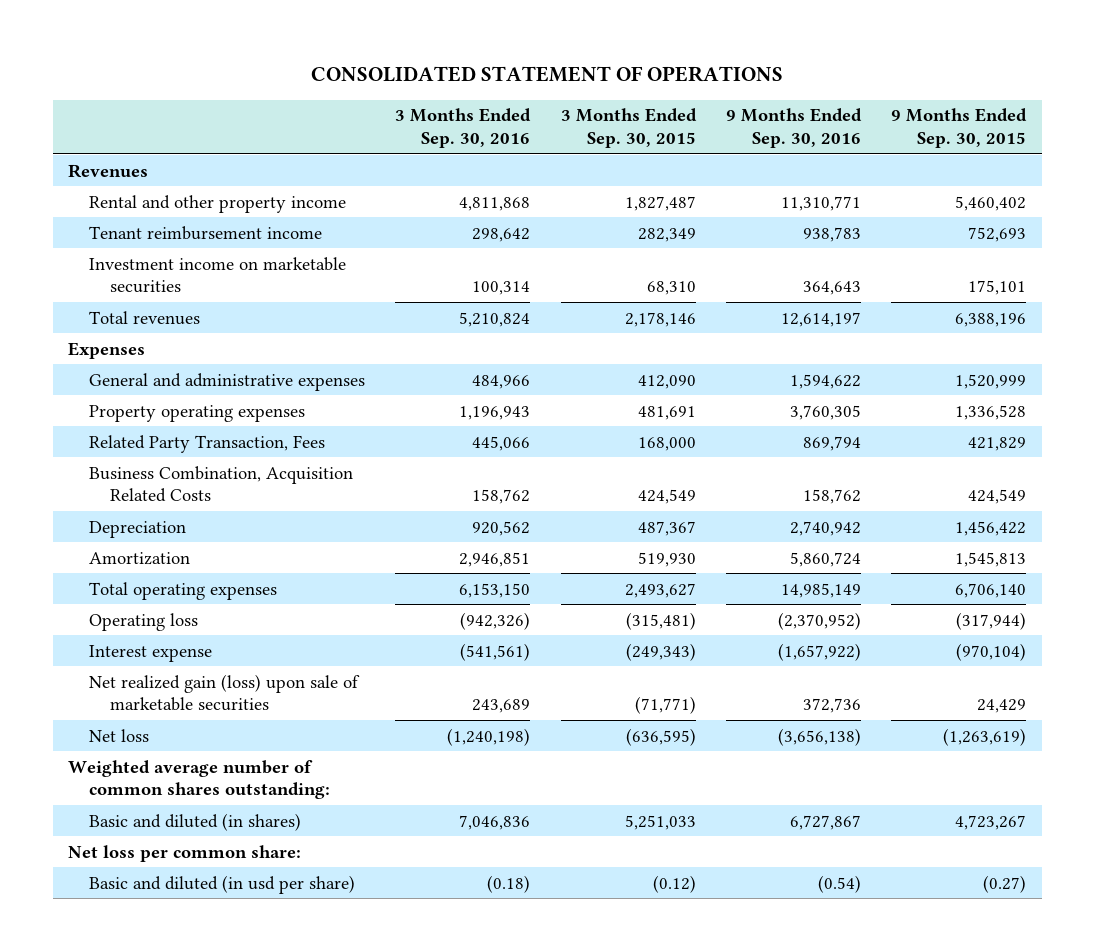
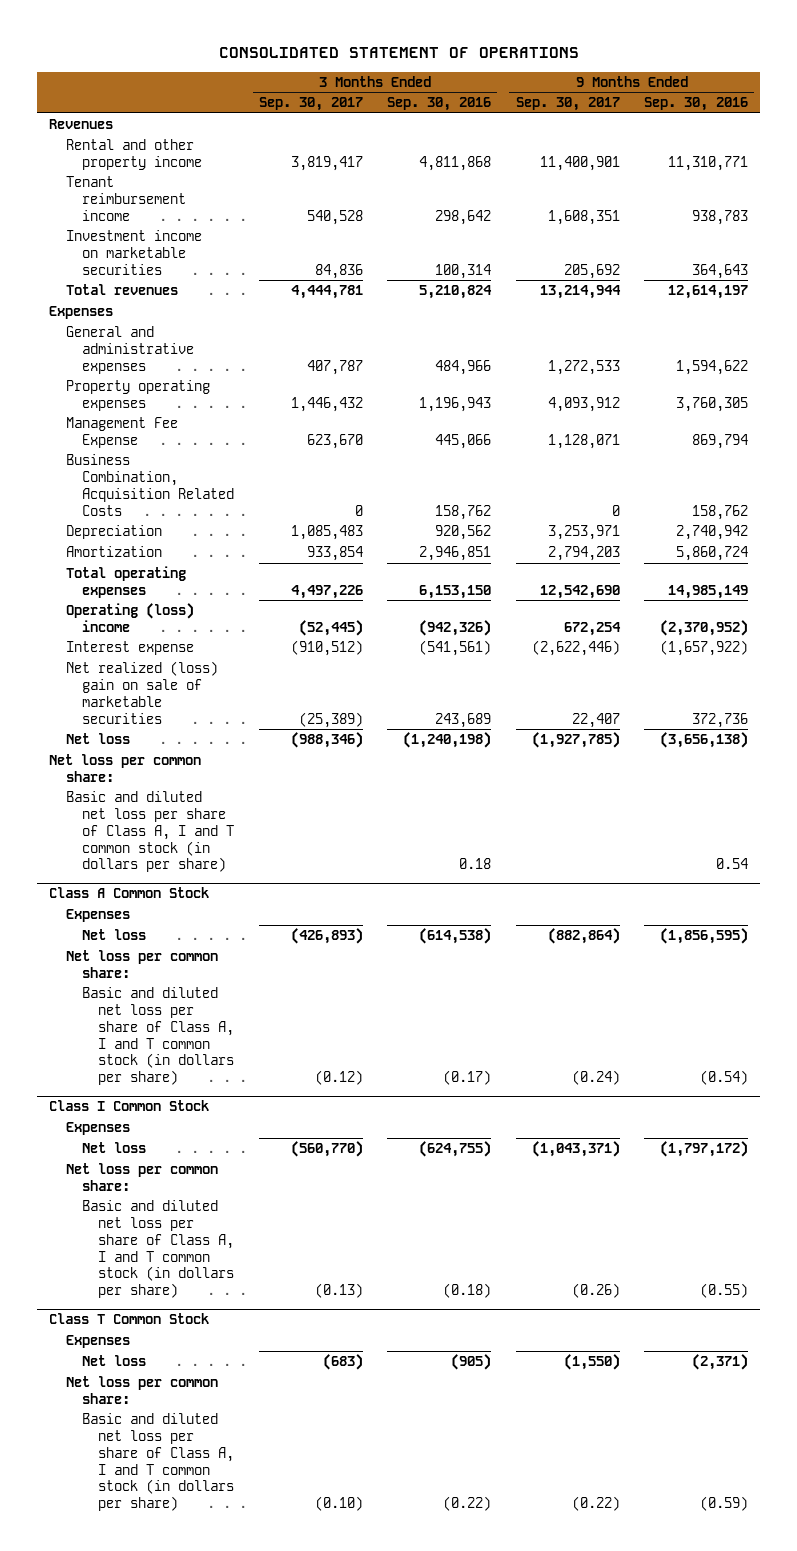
[560,108,697,149] 3 Months Ended Sep. 30, 2015 -> none
[891,108,1028,149] 9 Months Ended Sep. 30, 2015 -> none
none -> [258,97,363,112] Sep. 30, 2017
none -> [515,97,620,112] Sep. 30, 2017
[89,434,326,453] Related Party Transaction, Fees -> [65,417,178,448] Management Fee Expense
[89,612,199,631] Operating loss -> [65,603,194,632] Operating (loss) income
[89,673,361,712] Net realized gain (loss) upon sale of marketable securities -> [65,661,218,724] Net realized (loss) gain on sale of marketable securities
[67,759,331,800] Weighted average number of common shares outstanding: -> none
[89,812,302,831] Basic and diluted (in shares) -> none
[89,874,356,894] Basic and diluted (in usd per share) -> [65,791,235,873] Basic and diluted net loss per share of Class A, I and T common stock (in dollars per share)
[487,874,531,893] (0.18) -> [459,858,492,870] 0.18
[818,874,862,893] (0.54) -> [715,858,748,870] 0.54
none -> [49,887,210,899] Class A Common Stock
none -> [65,909,130,923] Expenses
none -> [82,929,147,941] Net loss
none -> [65,950,218,978] Net loss per common share:
none -> [82,987,235,1086] Basic and diluted net loss per share of Class A, I and T common stock (in dollars per share)
none -> [49,1100,210,1112] Class I Common Stock
none -> [65,1122,130,1136] Expenses
none -> [82,1142,147,1154] Net loss
none -> [65,1163,218,1191] Net loss per common share:
none -> [82,1200,235,1299] Basic and diluted net loss per share of Class A, I and T common stock (in dollars per share)
none -> [49,1313,210,1325] Class T Common Stock
none -> [65,1335,130,1349] Expenses
none -> [82,1355,147,1367] Net loss
none -> [65,1376,218,1404] Net loss per common share:
none -> [82,1413,235,1512] Basic and diluted net loss per share of Class A, I and T common stock (in dollars per share)

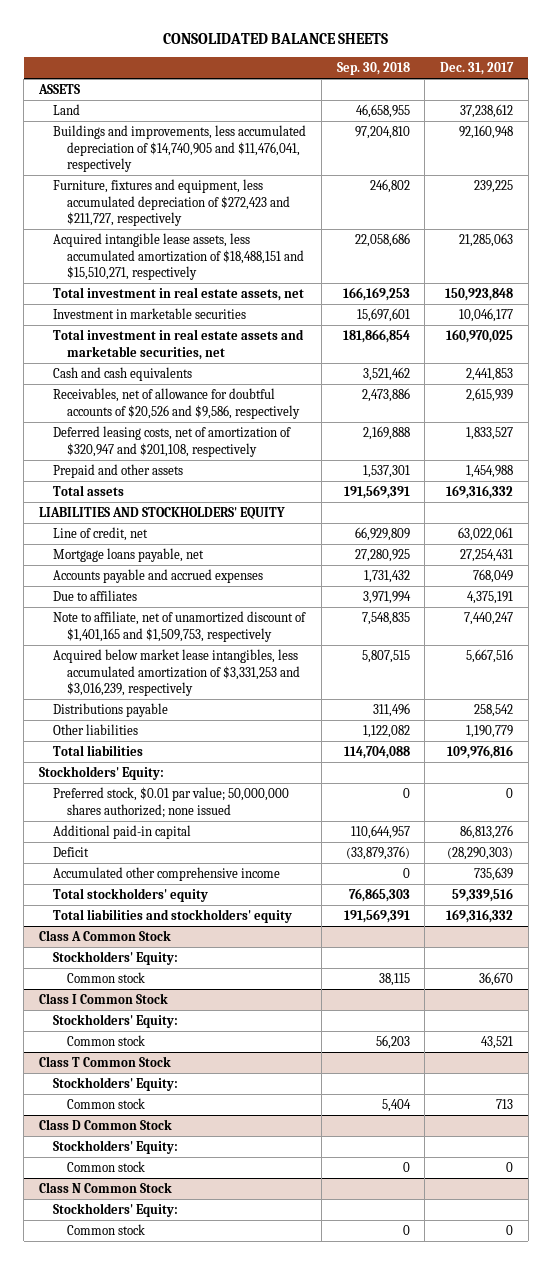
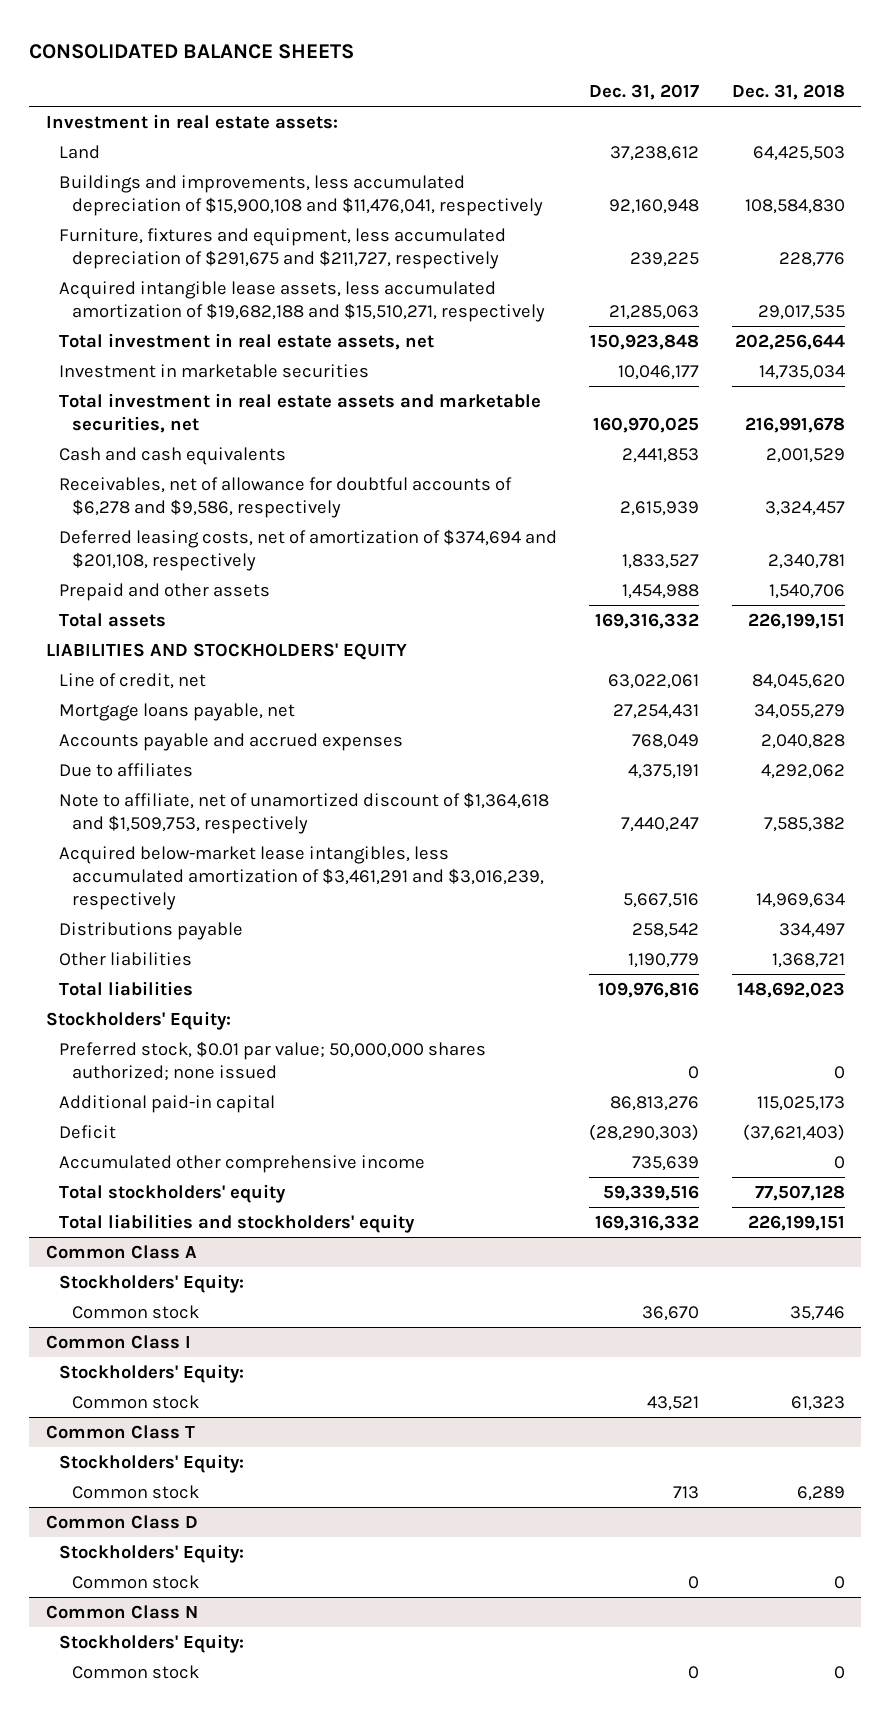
[336,62,410,76] Sep. 30, 2018 -> none
none -> [731,83,845,100] Dec. 31, 2018
[38,84,81,95] ASSETS -> none
none -> [45,113,338,129] Investment in real estate assets:
[53,125,307,172] Buildings and improvements, less accumulated depreciation of $14,740,905 and $11,476,041, respectively -> [59,174,544,216] Buildings and improvements, less accumulated depreciation of $15,900,108 and $11,476,041, respectively
[53,179,291,226] Furniture, fixtures and equipment, less accumulated depreciation of $272,423 and $211,727, respectively -> [59,227,507,269] Furniture, fixtures and equipment, less accumulated depreciation of $291,675 and $211,727, respectively
[53,233,305,280] Acquired intangible lease assets, less accumulated amortization of $18,488,151 and $15,510,271, respectively -> [59,280,546,322] Acquired intangible lease assets, less accumulated amortization of $19,682,188 and $15,510,271, respectively
[53,388,301,419] Receivables, net of allowance for doubtful accounts of $20,526 and $9,586, respectively -> [59,476,513,518] Receivables, net of allowance for doubtful accounts of $6,278 and $9,586, respectively
[53,426,292,457] Deferred leasing costs, net of amortization of $320,947 and $201,108, respectively -> [59,528,558,571] Deferred leasing costs, net of amortization of $374,694 and $201,108, respectively
[53,611,307,642] Note to affiliate, net of unamortized discount of $1,401,165 and $1,509,753, respectively -> [59,791,550,834] Note to affiliate, net of unamortized discount of $1,364,618 and $1,509,753, respectively
[53,649,301,696] Acquired below market lease intangibles, less accumulated amortization of $3,331,253 and $3,016,239, respectively -> [59,845,545,911] Acquired below-market lease intangibles, less accumulated amortization of $3,461,291 and $3,016,239, respectively
[39,930,172,942] Class A Common Stock -> [45,1244,197,1259] Common Class A
[39,993,169,1005] Class I Common Stock -> [45,1334,191,1349] Common Class I
[39,1056,172,1068] Class T Common Stock -> [45,1424,195,1439] Common Class T
[39,1119,173,1131] Class D Common Stock -> [45,1514,198,1529] Common Class D
[39,1182,173,1194] Class N Common Stock -> [45,1604,198,1619] Common Class N

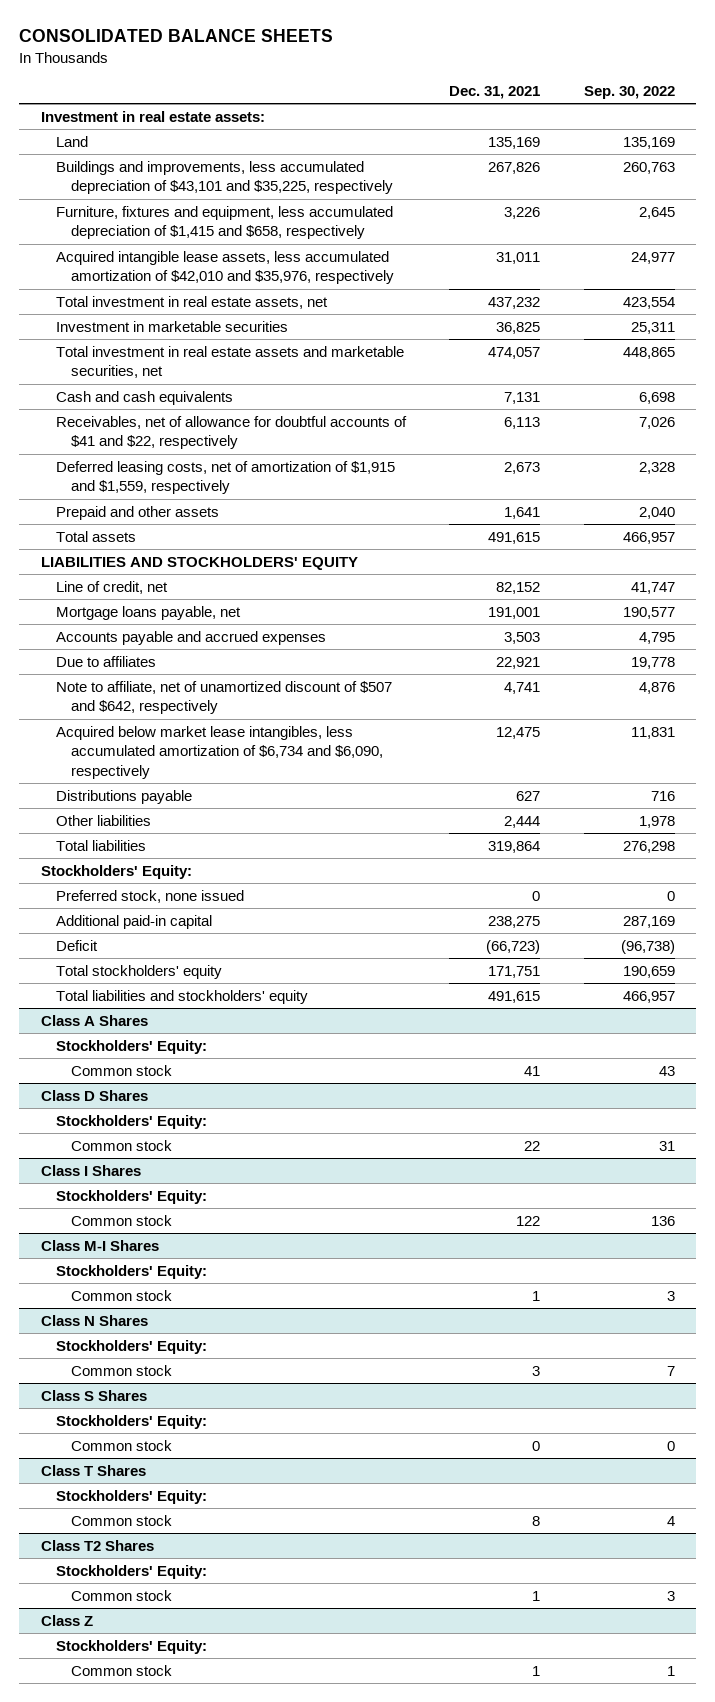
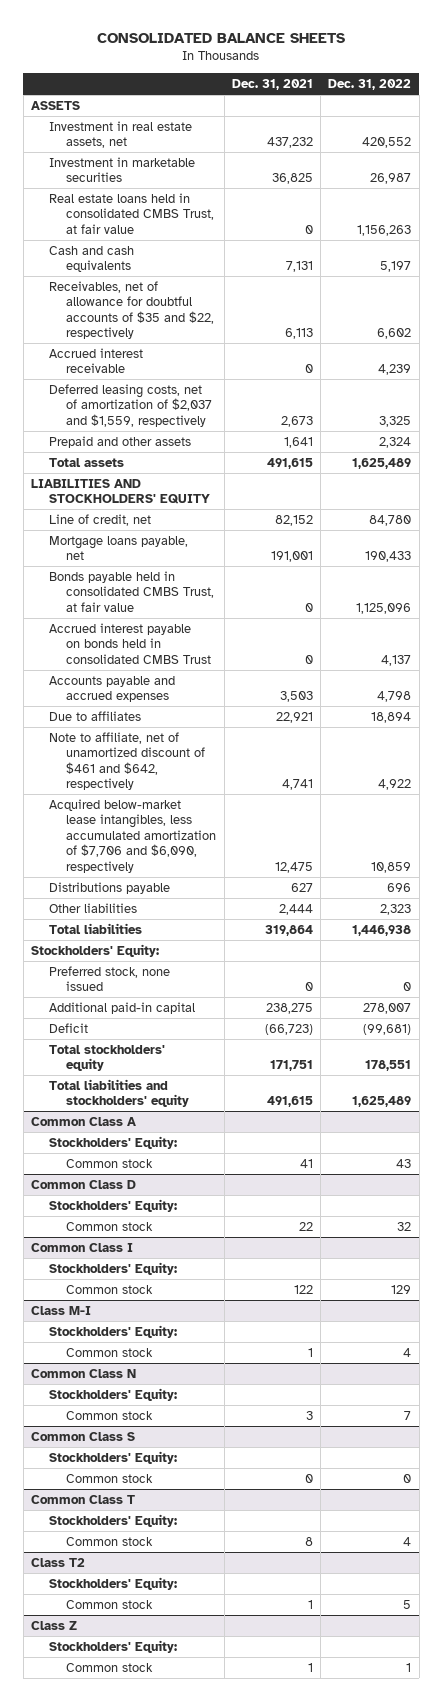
[583,85,675,99] Sep. 30, 2022 -> none
none -> [328,79,412,91] Dec. 31, 2022
[40,110,265,122] Investment in real estate assets: -> none
[55,135,88,147] Land -> none
[55,160,393,195] Buildings and improvements, less accumulated depreciation of $43,101 and $35,225, respectively -> none
[55,205,393,240] Furniture, fixtures and equipment, less accumulated depreciation of $1,415 and $658, respectively -> none
[55,250,394,285] Acquired intangible lease assets, less accumulated amortization of $42,010 and $35,976, respectively -> none
none -> [31,100,81,110] ASSETS
[55,295,328,309] Total investment in real estate assets, net -> [48,120,192,149] Investment in real estate assets, net
[55,345,404,379] Total investment in real estate assets and marketable securities, net -> none
none -> [48,192,215,234] Real estate loans held in consolidated CMBS Trust, at fair value
[55,415,407,450] Receivables, net of allowance for doubtful accounts of $41 and $22, respectively -> [48,280,215,340] Receivables, net of allowance for doubtful accounts of $35 and $22, respectively
none -> [48,347,143,374] Accrued interest receivable
[55,460,395,495] Deferred leasing costs, net of amortization of $1,915 and $1,559, respectively -> [48,383,213,427] Deferred leasing costs, net of amortization of $2,037 and $1,559, respectively
none -> [48,570,215,612] Bonds payable held in consolidated CMBS Trust, at fair value
none -> [48,622,212,664] Accrued interest payable on bonds held in consolidated CMBS Trust
[55,680,392,715] Note to affiliate, net of unamortized discount of $507 and $642, respectively -> [48,731,206,791] Note to affiliate, net of unamortized discount of $461 and $642, respectively
[55,725,383,779] Acquired below market lease intangibles, less accumulated amortization of $6,734 and $6,090, respectively -> [48,798,217,873] Acquired below-market lease intangibles, less accumulated amortization of $7,706 and $6,090, respectively
[40,1014,148,1026] Class A Shares -> [31,1116,137,1126] Common Class A
[40,1089,148,1101] Class D Shares -> [31,1179,137,1189] Common Class D
[40,1164,141,1176] Class I Shares -> [31,1242,134,1252] Common Class I
[40,1239,159,1251] Class M-I Shares -> [31,1305,92,1315] Class M-I
[40,1314,148,1326] Class N Shares -> [31,1368,137,1378] Common Class N
[40,1389,147,1401] Class S Shares -> [31,1431,136,1441] Common Class S
[40,1464,146,1476] Class T Shares -> [31,1494,136,1504] Common Class T
[40,1539,154,1551] Class T2 Shares -> [31,1557,86,1567] Class T2

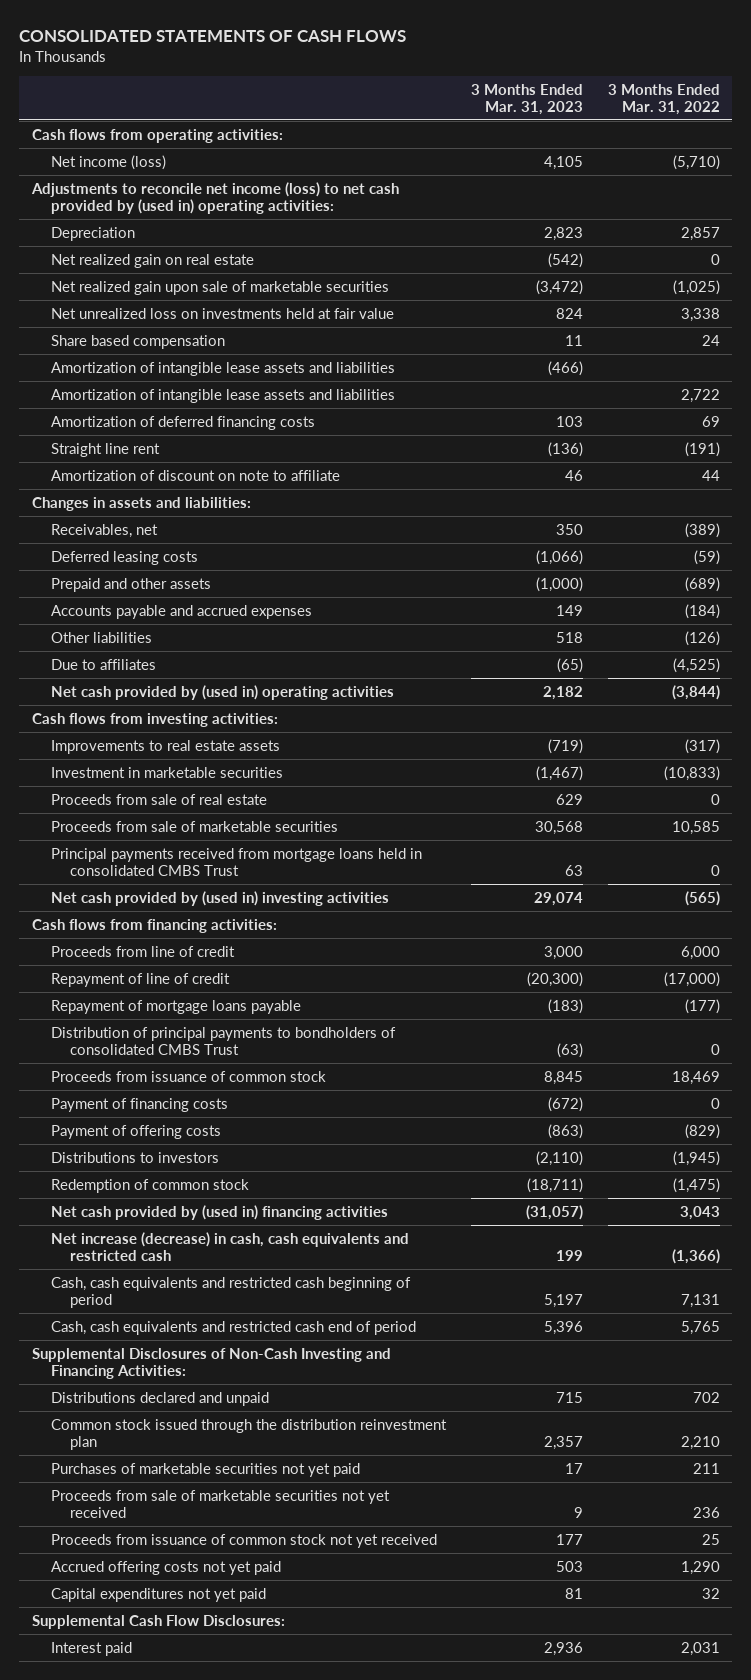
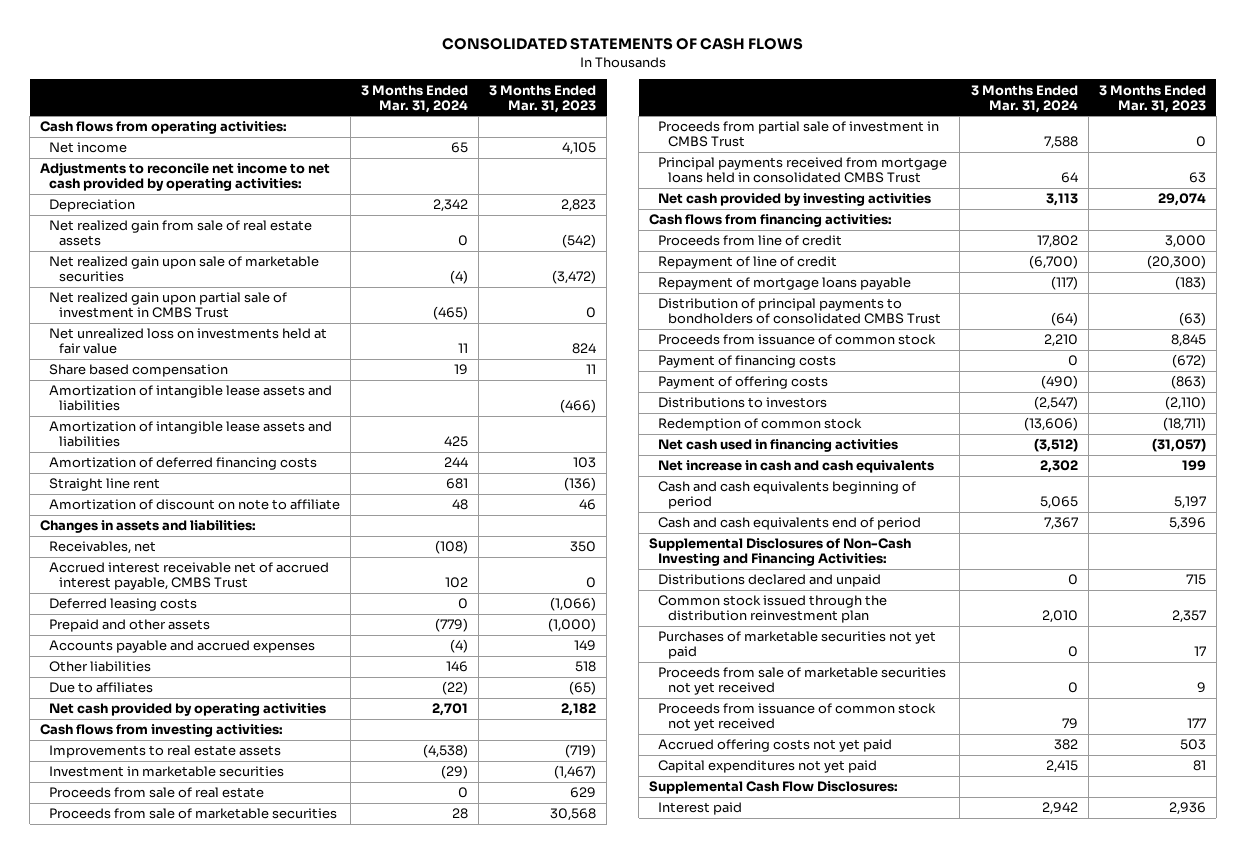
[607,83,720,115] 3 Months Ended Mar. 31, 2022 -> none
none -> [361,84,469,113] 3 Months Ended Mar. 31, 2024
[50,154,166,170] Net income (loss) -> [49,142,128,154] Net income
[30,181,399,214] Adjustments to reconcile net income (loss) to net cash provided by (used in) operating activities: -> [40,162,331,192] Adjustments to reconcile net income to net cash provided by operating activities:
[50,253,254,268] Net realized gain on real estate -> [49,220,313,247] Net realized gain from sale of real estate assets
none -> [49,292,288,319] Net realized gain upon partial sale of investment in CMBS Trust
none -> [49,562,330,591] Accrued interest receivable net of accrued interest payable, CMBS Trust
[50,684,394,700] Net cash provided by (used in) operating activities -> [49,703,327,717] Net cash provided by operating activities
none -> [658,121,940,148] Proceeds from partial sale of investment in CMBS Trust
[50,890,389,906] Net cash provided by (used in) investing activities -> [658,193,932,207] Net cash provided by investing activities
[50,1204,388,1220] Net cash provided by (used in) financing activities -> [658,439,899,453] Net cash used in financing activities
[50,1231,409,1261] Net increase (decrease) in cash, cash equivalents and restricted cash -> [658,460,935,474] Net increase in cash and cash equivalents
[50,1276,411,1308] Cash, cash equivalents and restricted cash beginning of period -> [658,481,917,510] Cash and cash equivalents beginning of period
[50,1320,416,1335] Cash, cash equivalents and restricted cash end of period -> [658,517,922,531] Cash and cash equivalents end of period

